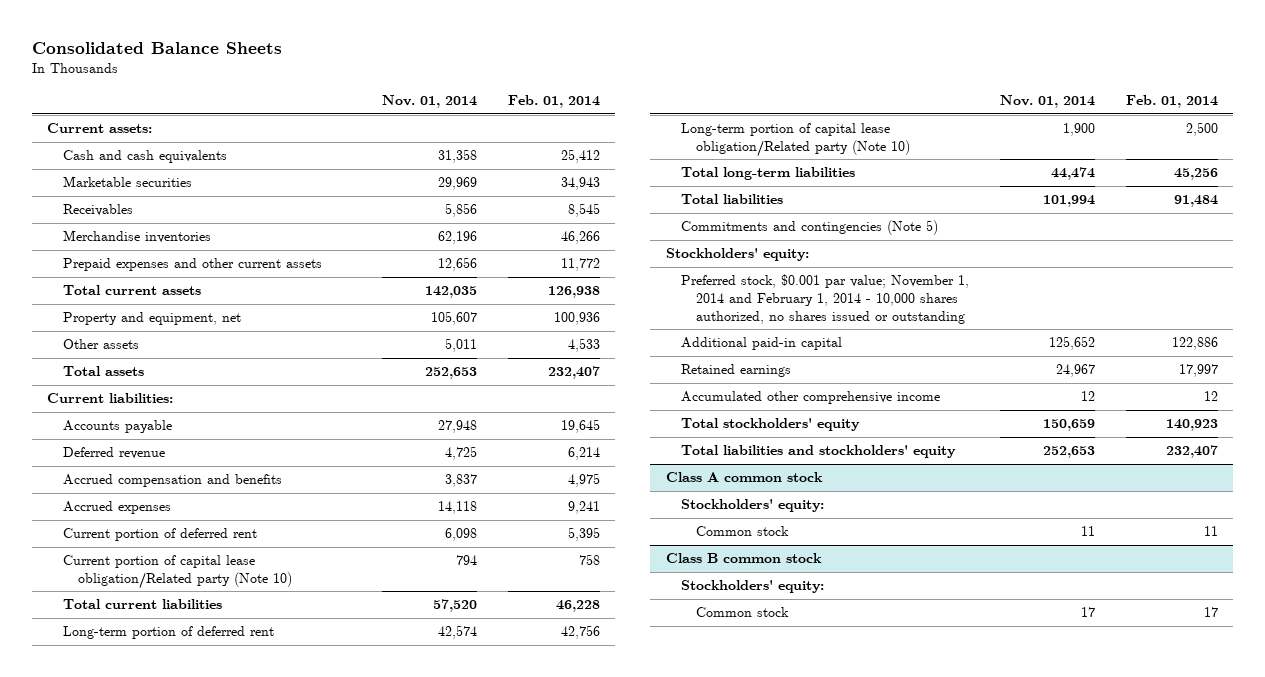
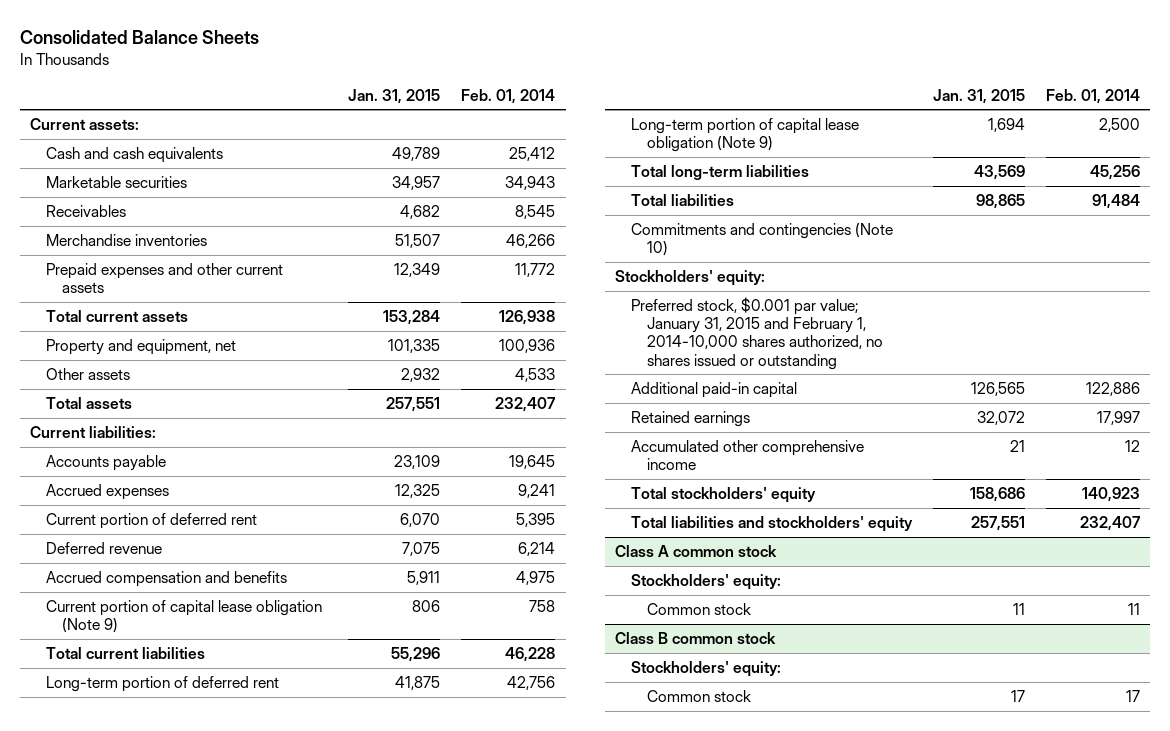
[381,95,477,109] Nov. 01, 2014 -> none
none -> [348,88,441,104] Jan. 31, 2015
[62,447,165,460] Deferred revenue -> [46,542,163,555] Deferred revenue
[62,474,282,488] Accrued compensation and benefits -> [46,571,288,588] Accrued compensation and benefits
[62,555,292,589] Current portion of capital lease obligation/Related party (Note 10) -> [46,600,323,634] Current portion of capital lease obligation (Note 9)
[681,123,911,157] Long-term portion of capital lease obligation/Related party (Note 10) -> [631,118,860,153] Long-term portion of capital lease obligation (Note 9)
[681,220,939,236] Commitments and contingencies (Note 5) -> [631,223,894,257] Commitments and contingencies (Note 10)
[681,274,970,324] Preferred stock, $0.001 par value; November 1, 2014 and February 1, 2014 - 10,000 shares authorized, no shares issued or outstanding -> [631,297,884,370] Preferred stock, $0.001 par value; January 31, 2015 and February 1, 2014-10,000 shares authorized, no shares issued or outstanding

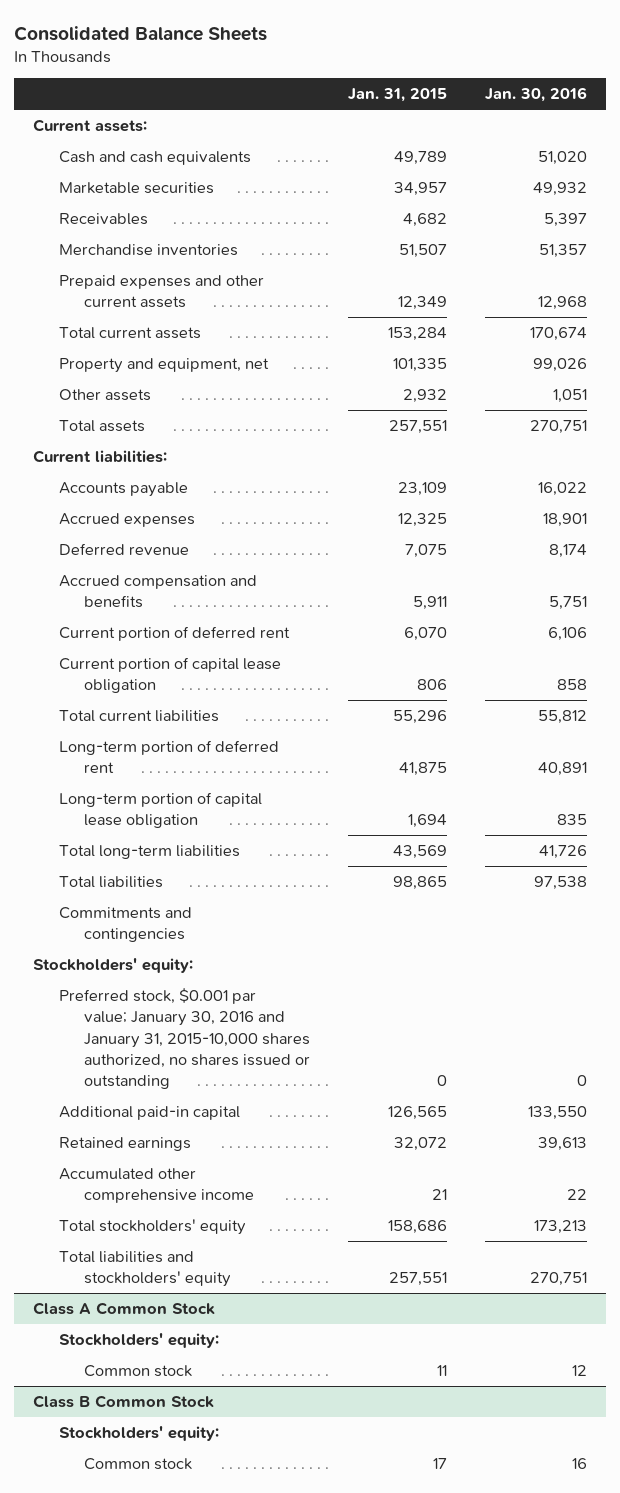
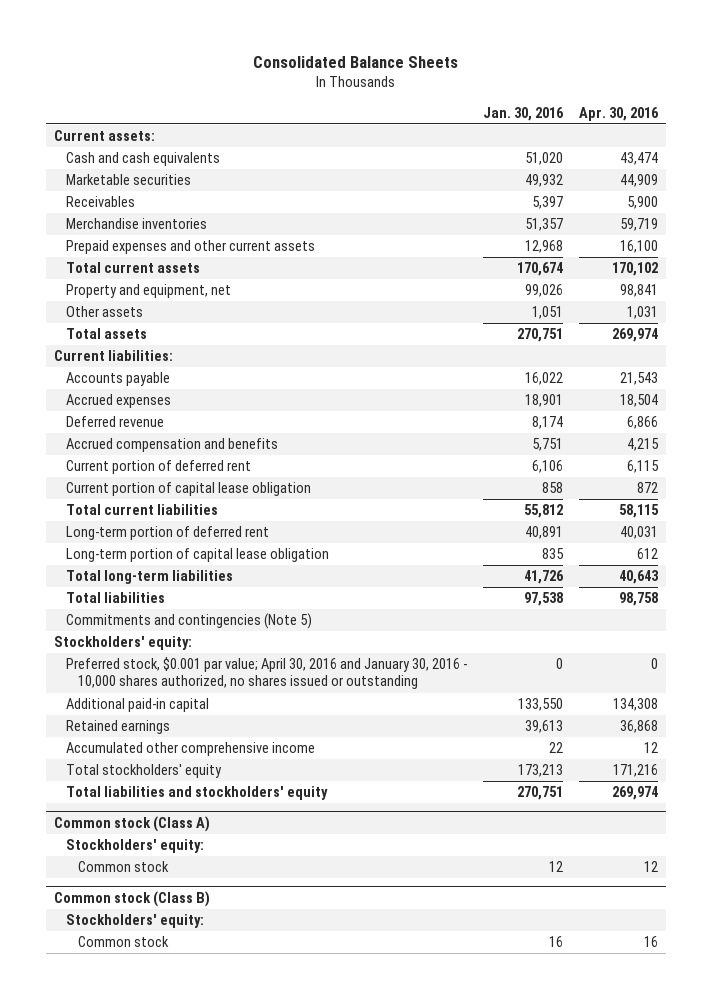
[348,88,448,103] Jan. 31, 2015 -> none
none -> [579,106,660,121] Apr. 30, 2016
[58,907,192,943] Commitments and contingencies -> [65,613,312,630] Commitments and contingencies (Note 5)
[58,988,311,1089] Preferred stock, $0.001 par value; January 30, 2016 and January 31, 2015-10,000 shares authorized, no shares issued or outstanding -> [65,657,467,690] Preferred stock, $0.001 par value; April 30, 2016 and January 30, 2016 - 10,000 shares authorized, no shares issued or outstanding
[33,1302,216,1316] Class A Common Stock -> [53,815,210,832] Common stock (Class A)
[33,1395,215,1409] Class B Common Stock -> [53,890,210,907] Common stock (Class B)

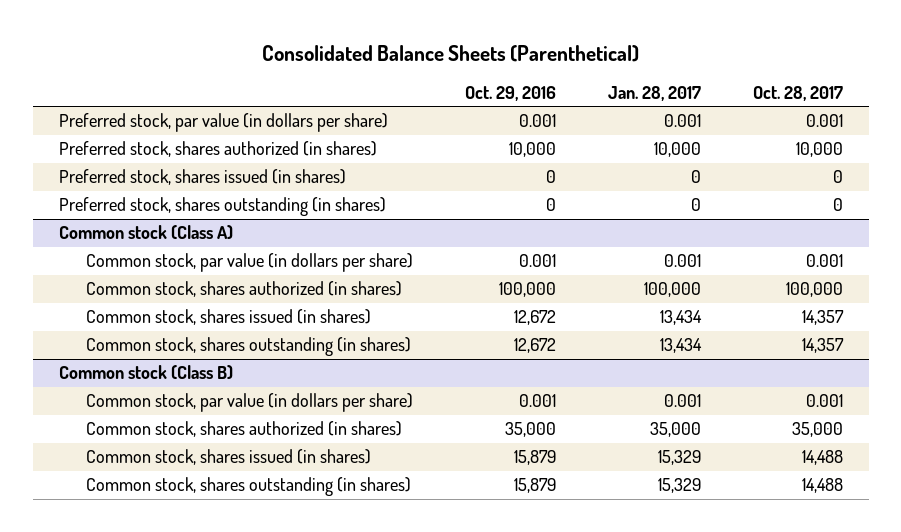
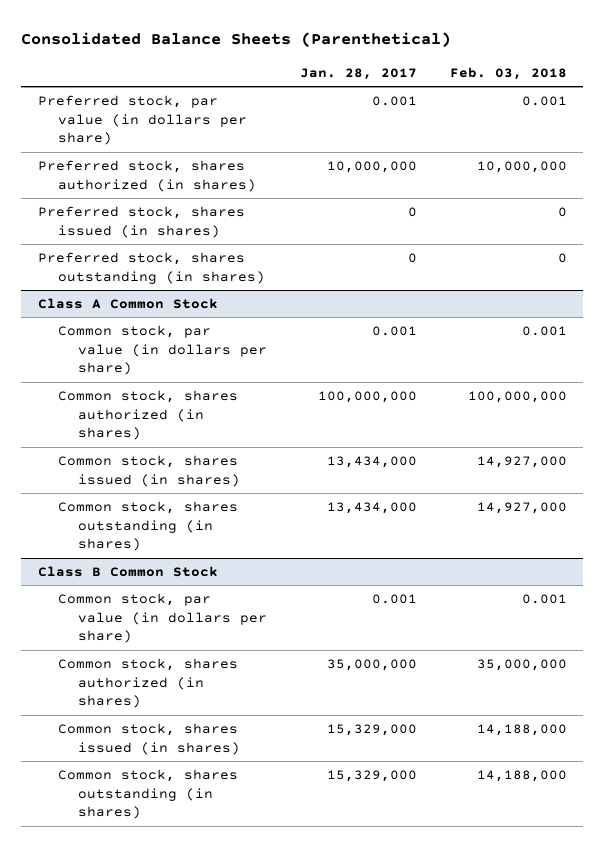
[465,86,557,102] Oct. 29, 2016 -> none
[752,86,843,102] Oct. 28, 2017 -> none
none -> [449,66,567,80] Feb. 03, 2018
[654,142,702,158] 10,000 -> [327,161,418,174] 10,000,000
[58,225,233,241] Common stock (Class A) -> [37,298,218,310] Class A Common Stock
[644,282,702,298] 100,000 -> [318,391,418,404] 100,000,000
[660,310,703,326] 13,434 -> [327,456,418,469] 13,434,000
[660,338,703,354] 13,434 -> [327,502,418,515] 13,434,000
[58,365,233,381] Common stock (Class B) -> [37,566,218,578] Class B Common Stock
[650,422,702,438] 35,000 -> [327,659,418,672] 35,000,000
[658,450,702,466] 15,329 -> [327,724,418,737] 15,329,000
[658,478,702,494] 15,329 -> [327,770,418,783] 15,329,000

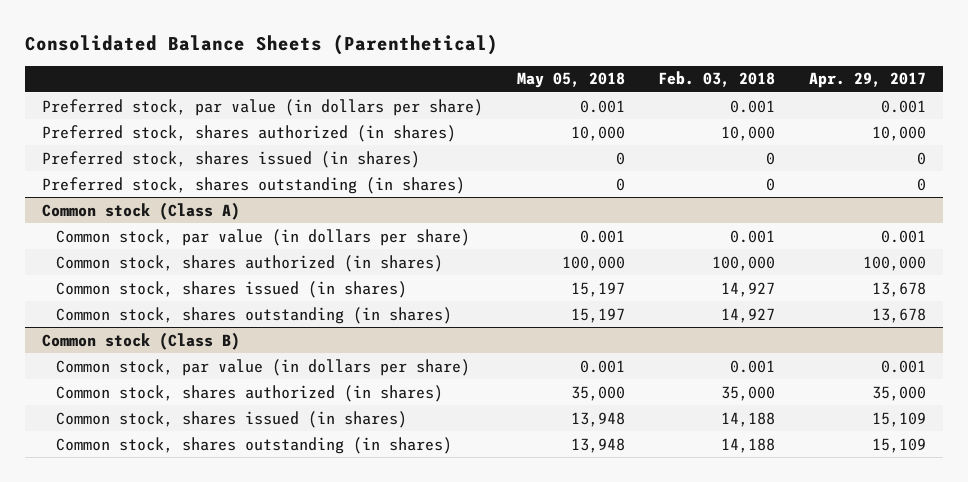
[300,67,418,80] Jan. 28, 2017 -> none
none -> [516,72,625,89] May 05, 2018
none -> [808,72,926,89] Apr. 29, 2017
[476,161,567,174] 10,000,000 -> [721,125,776,141] 10,000
[37,298,218,310] Class A Common Stock -> [41,201,240,220] Common stock (Class A)
[467,391,567,404] 100,000,000 -> [712,255,776,271] 100,000
[476,456,567,469] 14,927,000 -> [721,281,776,297] 14,927
[476,502,567,515] 14,927,000 -> [721,307,776,323] 14,927
[37,566,218,578] Class B Common Stock -> [41,331,240,350] Common stock (Class B)
[476,659,567,672] 35,000,000 -> [721,385,776,401] 35,000
[476,724,567,737] 14,188,000 -> [721,411,776,427] 14,188
[476,770,567,783] 14,188,000 -> [721,437,776,453] 14,188

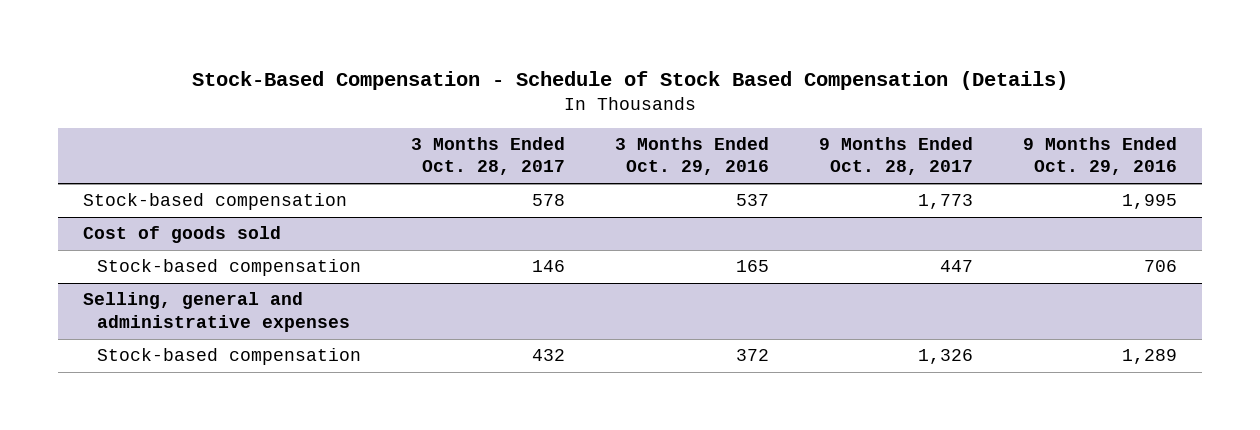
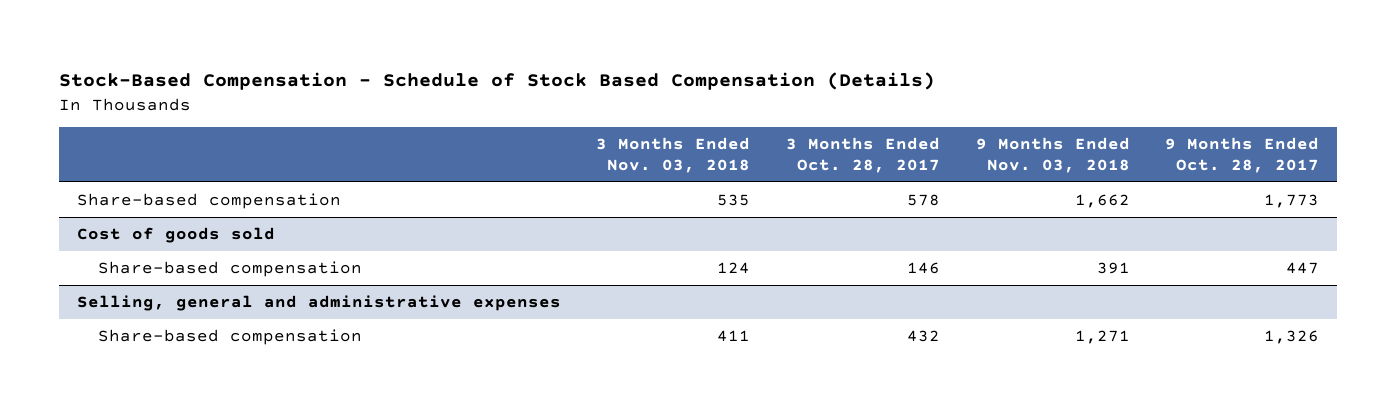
[615,136,770,176] 3 Months Ended Oct. 29, 2016 -> none
[1023,136,1178,176] 9 Months Ended Oct. 29, 2016 -> none
none -> [596,137,751,173] 3 Months Ended Nov. 03, 2018
none -> [975,137,1130,173] 9 Months Ended Nov. 03, 2018
[83,193,348,211] Stock-based compensation -> [76,193,341,210] Share-based compensation
[96,259,361,277] Stock-based compensation -> [98,261,363,278] Share-based compensation
[96,348,361,366] Stock-based compensation -> [98,329,363,346] Share-based compensation

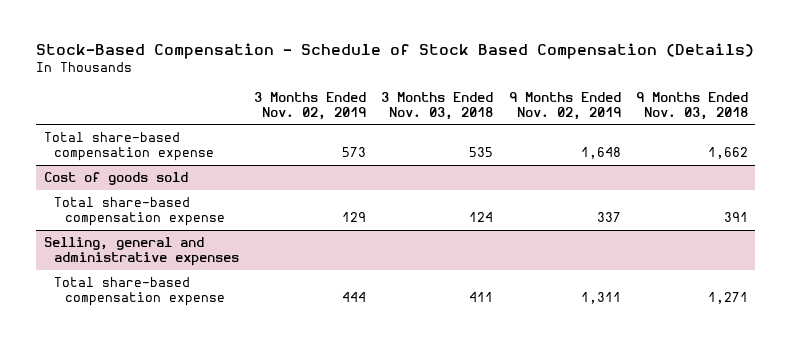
[786,137,941,173] 3 Months Ended Oct. 28, 2017 -> none
[1165,137,1320,173] 9 Months Ended Oct. 28, 2017 -> none
none -> [254,91,367,120] 3 Months Ended Nov. 02, 2019
none -> [508,91,621,120] 9 Months Ended Nov. 02, 2019
[76,193,341,210] Share-based compensation -> [43,132,215,162] Total share-based compensation expense
[98,261,363,278] Share-based compensation -> [54,197,225,227] Total share-based compensation expense
[98,329,363,346] Share-based compensation -> [54,277,225,307] Total share-based compensation expense

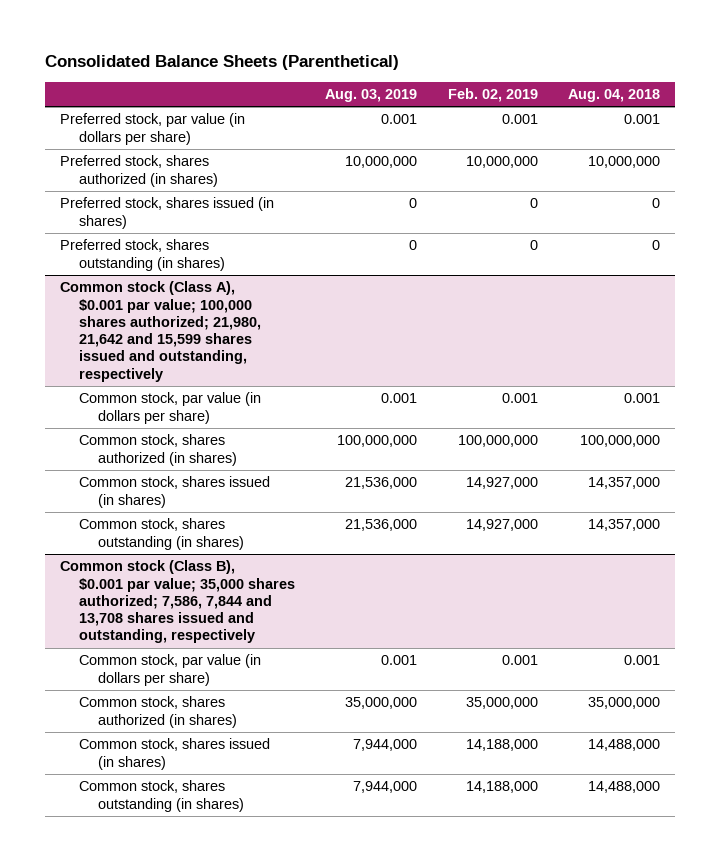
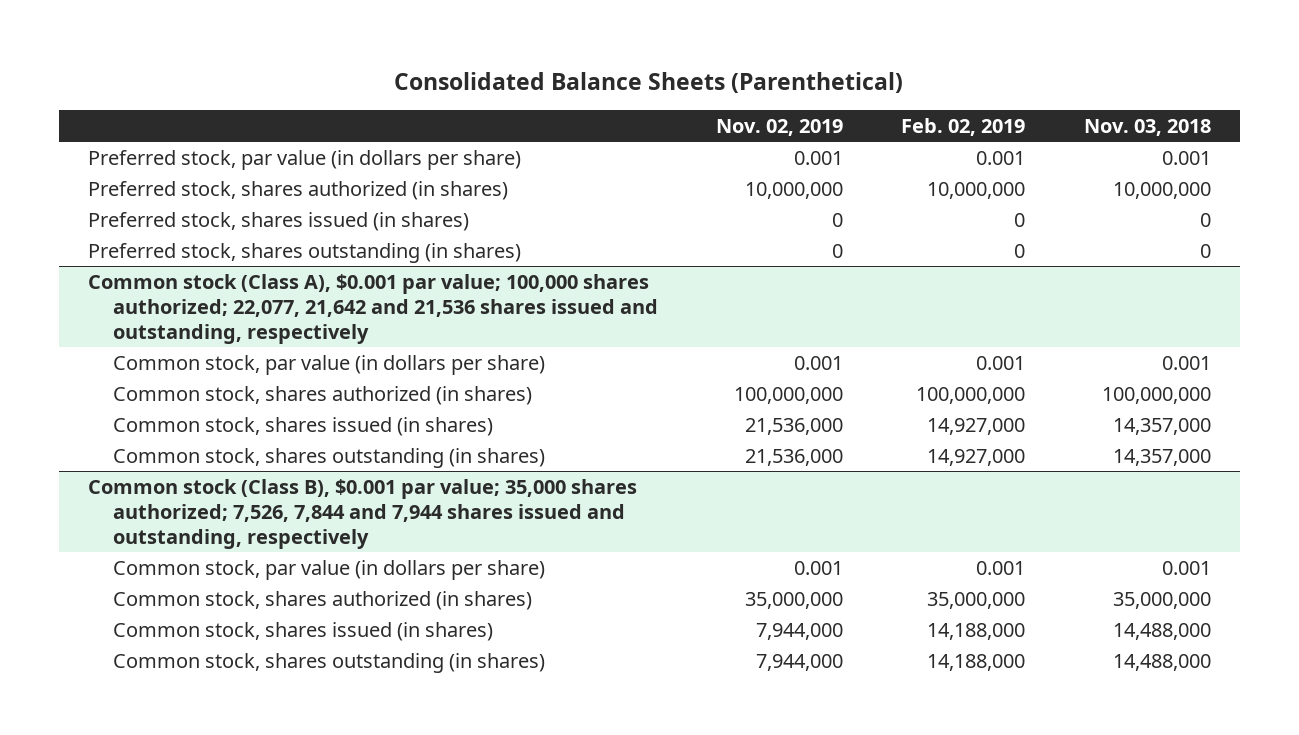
[325,89,418,103] Aug. 03, 2019 -> none
[568,89,661,103] Aug. 04, 2018 -> none
none -> [716,118,844,136] Nov. 02, 2019
none -> [1083,118,1211,136] Nov. 03, 2018
[59,281,262,382] Common stock (Class A), $0.001 par value; 100,000 shares authorized; 21,980, 21,642 and 15,599 shares issued and outstanding, respectively -> [88,273,658,344] Common stock (Class A), $0.001 par value; 100,000 shares authorized; 22,077, 21,642 and 21,536 shares issued and outstanding, respectively
[59,560,296,644] Common stock (Class B), $0.001 par value; 35,000 shares authorized; 7,586, 7,844 and 13,708 shares issued and outstanding, respectively -> [88,478,638,549] Common stock (Class B), $0.001 par value; 35,000 shares authorized; 7,526, 7,844 and 7,944 shares issued and outstanding, respectively

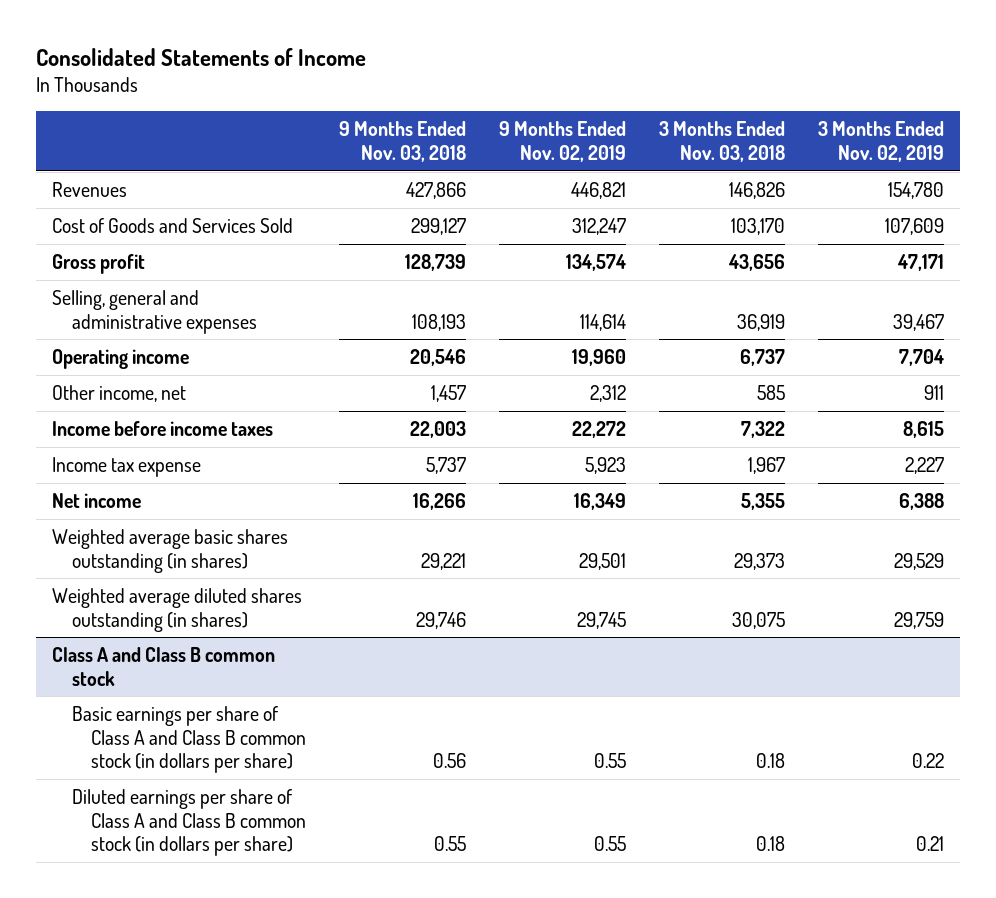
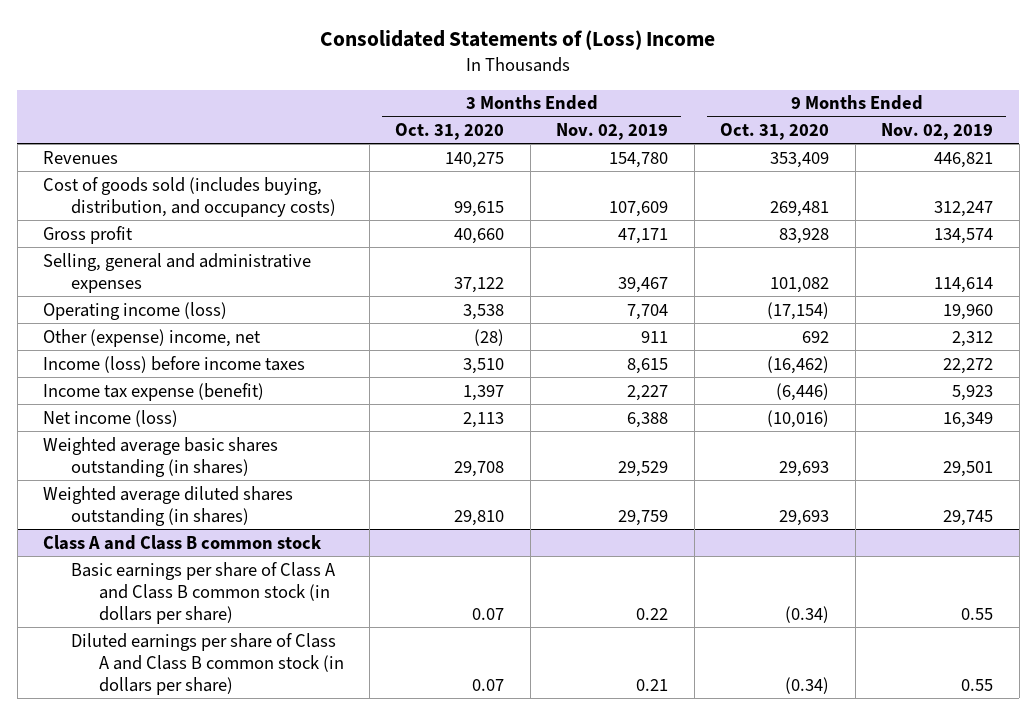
[35,47,366,66] Consolidated Statements of Income -> [320,29,716,50] Consolidated Statements of (Loss) Income
[338,121,466,163] 9 Months Ended Nov. 03, 2018 -> none
[658,121,785,163] 3 Months Ended Nov. 03, 2018 -> none
none -> [395,123,505,141] Oct. 31, 2020
none -> [720,123,830,141] Oct. 31, 2020
[52,217,294,233] Cost of Goods and Services Sold -> [42,176,336,217] Cost of goods sold (includes buying, distribution, and occupancy costs)
[52,348,190,369] Operating income -> [42,301,227,320] Operating income (loss)
[52,384,187,402] Other income, net -> [42,328,261,347] Other (expense) income, net
[52,420,274,436] Income before income taxes -> [42,355,305,373] Income (loss) before income taxes
[52,456,202,477] Income tax expense -> [42,382,264,401] Income tax expense (benefit)
[52,492,142,508] Net income -> [42,409,178,427] Net income (loss)

